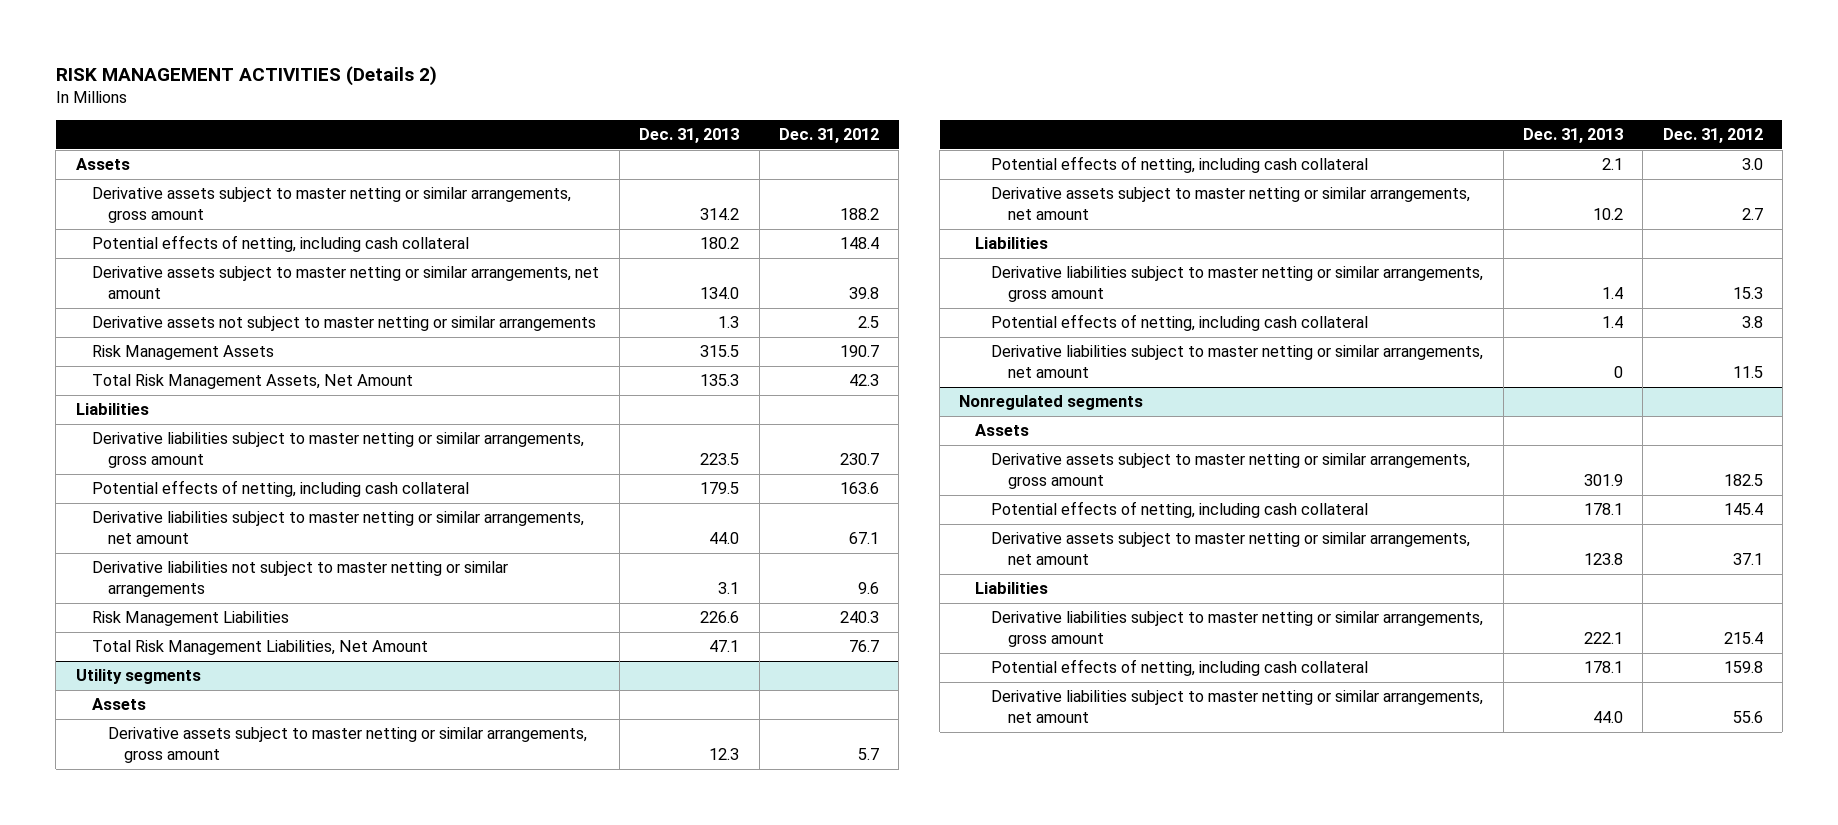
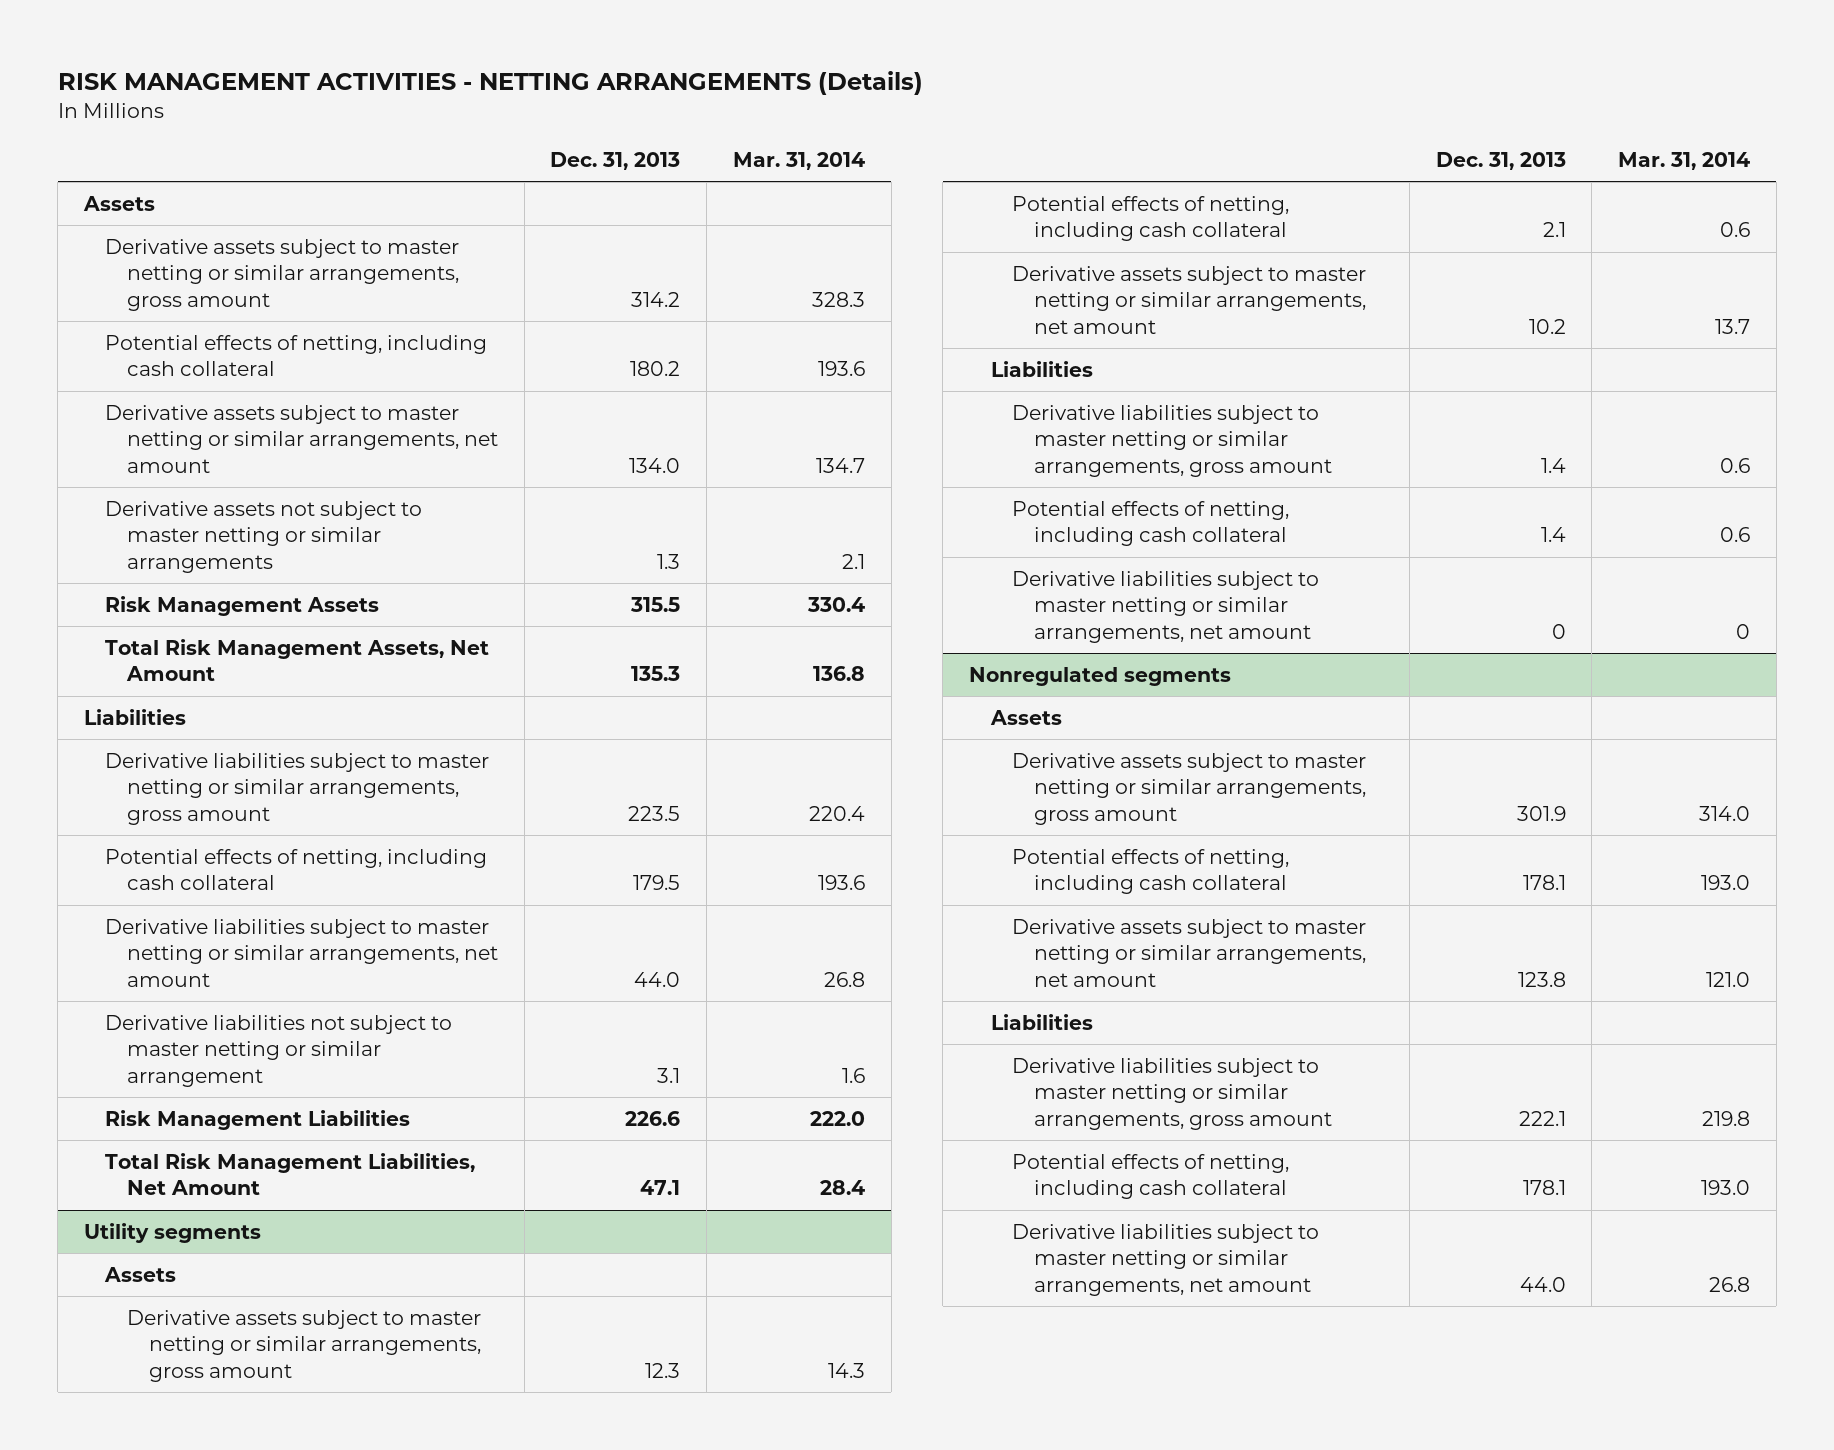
[55,66,437,87] RISK MANAGEMENT ACTIVITIES (Details 2) -> [57,70,923,95] RISK MANAGEMENT ACTIVITIES - NETTING ARRANGEMENTS (Details)
[778,128,879,144] Dec. 31, 2012 -> none
none -> [732,152,865,171] Mar. 31, 2014
[91,561,508,598] Derivative liabilities not subject to master netting or similar arrangements -> [105,1014,453,1088] Derivative liabilities not subject to master netting or similar arrangement

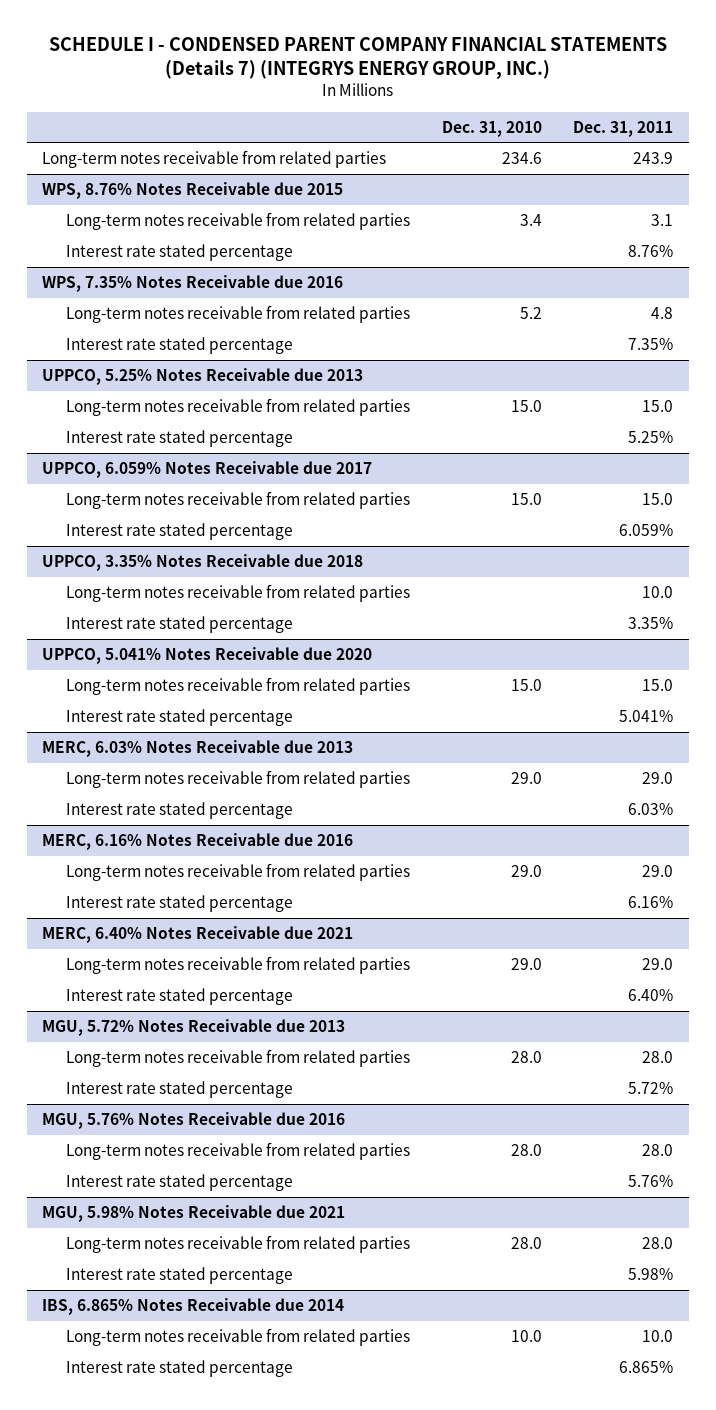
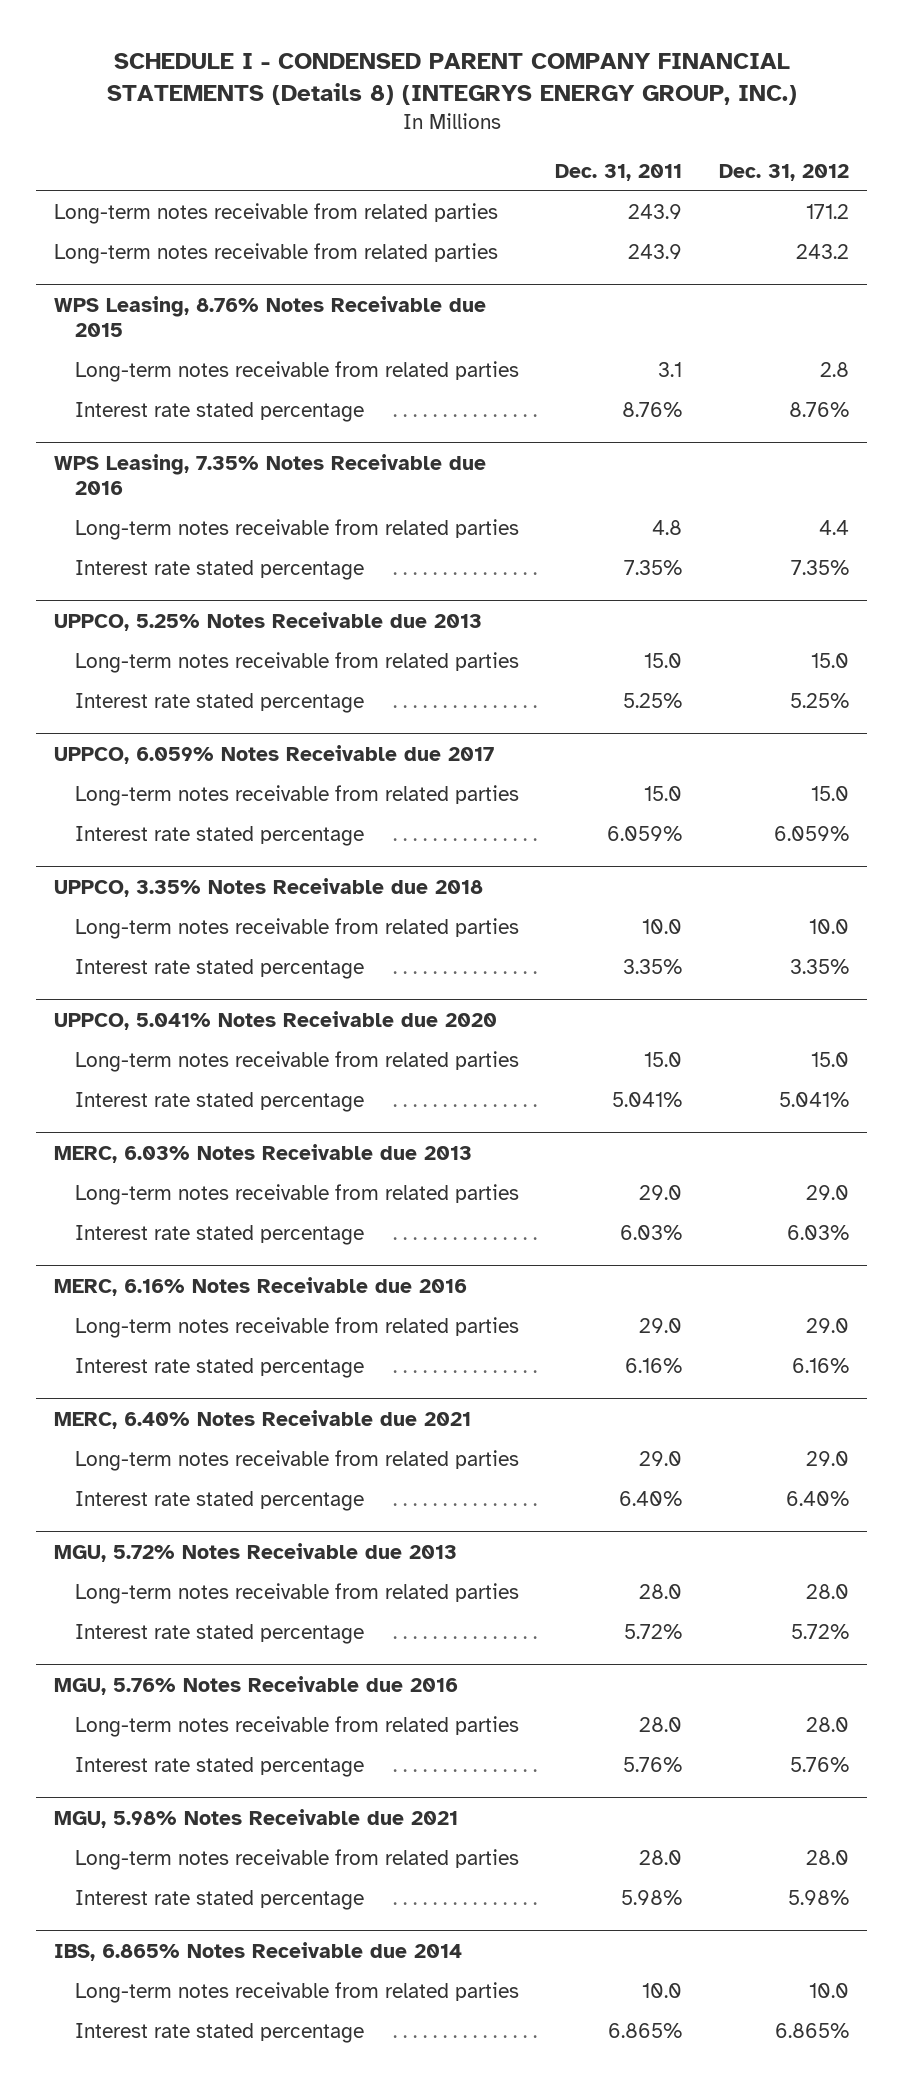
[48,36,667,80] SCHEDULE I - CONDENSED PARENT COMPANY FINANCIAL STATEMENTS (Details 7) (INTEGRYS ENERGY GROUP, INC.) -> [106,52,797,106] SCHEDULE I - CONDENSED PARENT COMPANY FINANCIAL STATEMENTS (Details 8) (INTEGRYS ENERGY GROUP, INC.)
[441,120,542,137] Dec. 31, 2010 -> none
none -> [719,163,850,181] Dec. 31, 2012
none -> [54,243,499,265] Long-term notes receivable from related parties
[42,182,344,200] WPS, 8.76% Notes Receivable due 2015 -> [54,295,487,338] WPS Leasing, 8.76% Notes Receivable due 2015
[42,275,344,293] WPS, 7.35% Notes Receivable due 2016 -> [54,453,487,496] WPS Leasing, 7.35% Notes Receivable due 2016

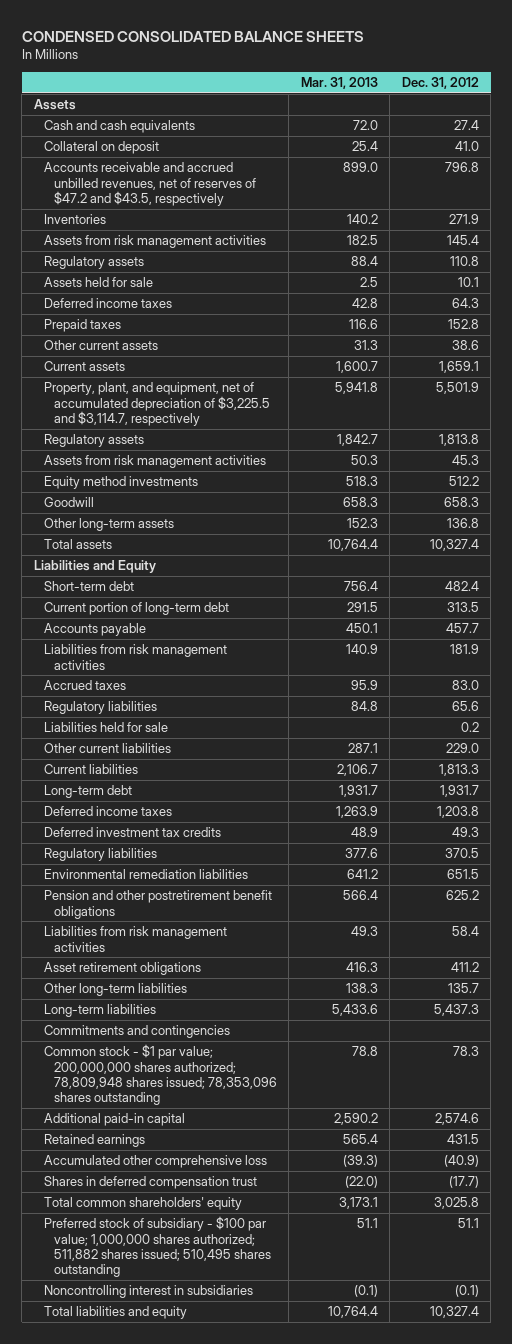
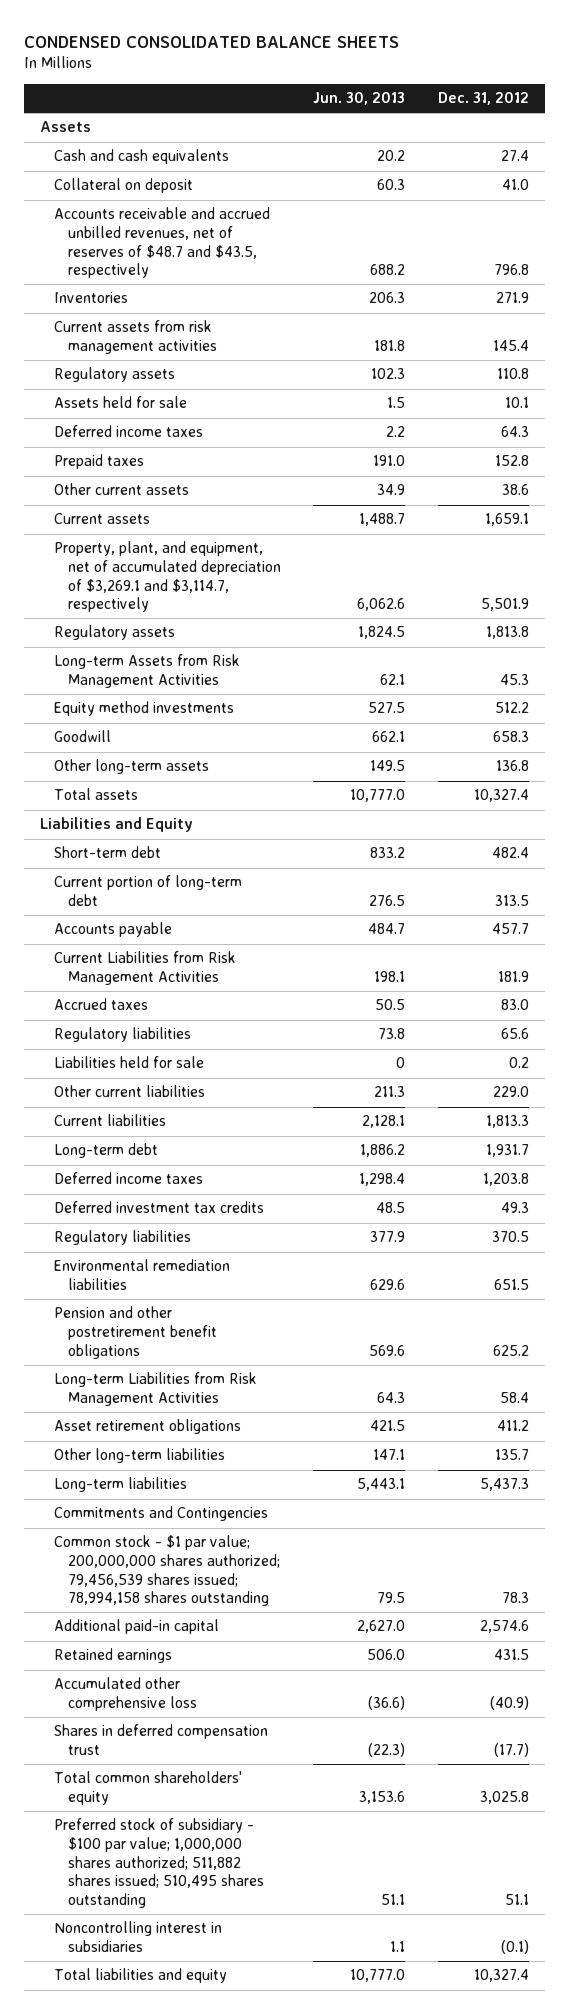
[300,77,378,90] Mar. 31, 2013 -> none
none -> [313,92,406,106] Jun. 30, 2013
[43,162,256,206] Accounts receivable and accrued unbilled revenues, net of reserves of $47.2 and $43.5, respectively -> [53,207,270,279] Accounts receivable and accrued unbilled revenues, net of reserves of $48.7 and $43.5, respectively
[43,235,266,249] Assets from risk management activities -> [53,320,217,355] Current assets from risk management activities
[43,382,270,426] Property, plant, and equipment, net of accumulated depreciation of $3,225.5 and $3,114.7, respectively -> [53,541,281,613] Property, plant, and equipment, net of accumulated depreciation of $3,269.1 and $3,114.7, respectively
[43,455,266,469] Assets from risk management activities -> [53,654,240,689] Long-term Assets from Risk Management Activities
[43,644,227,670] Liabilities from risk management activities -> [53,951,236,986] Current Liabilities from Risk Management Activities
[43,926,227,952] Liabilities from risk management activities -> [53,1372,257,1407] Long-term Liabilities from Risk Management Activities
[43,1025,230,1039] Commitments and contingencies -> [53,1506,268,1522] Commitments and Contingencies
[43,1044,277,1106] Common stock - $1 par value; 200,000,000 shares authorized; 78,809,948 shares issued; 78,353,096 shares outstanding -> [53,1535,280,1607] Common stock - $1 par value; 200,000,000 shares authorized; 79,456,539 shares issued; 78,994,158 shares outstanding

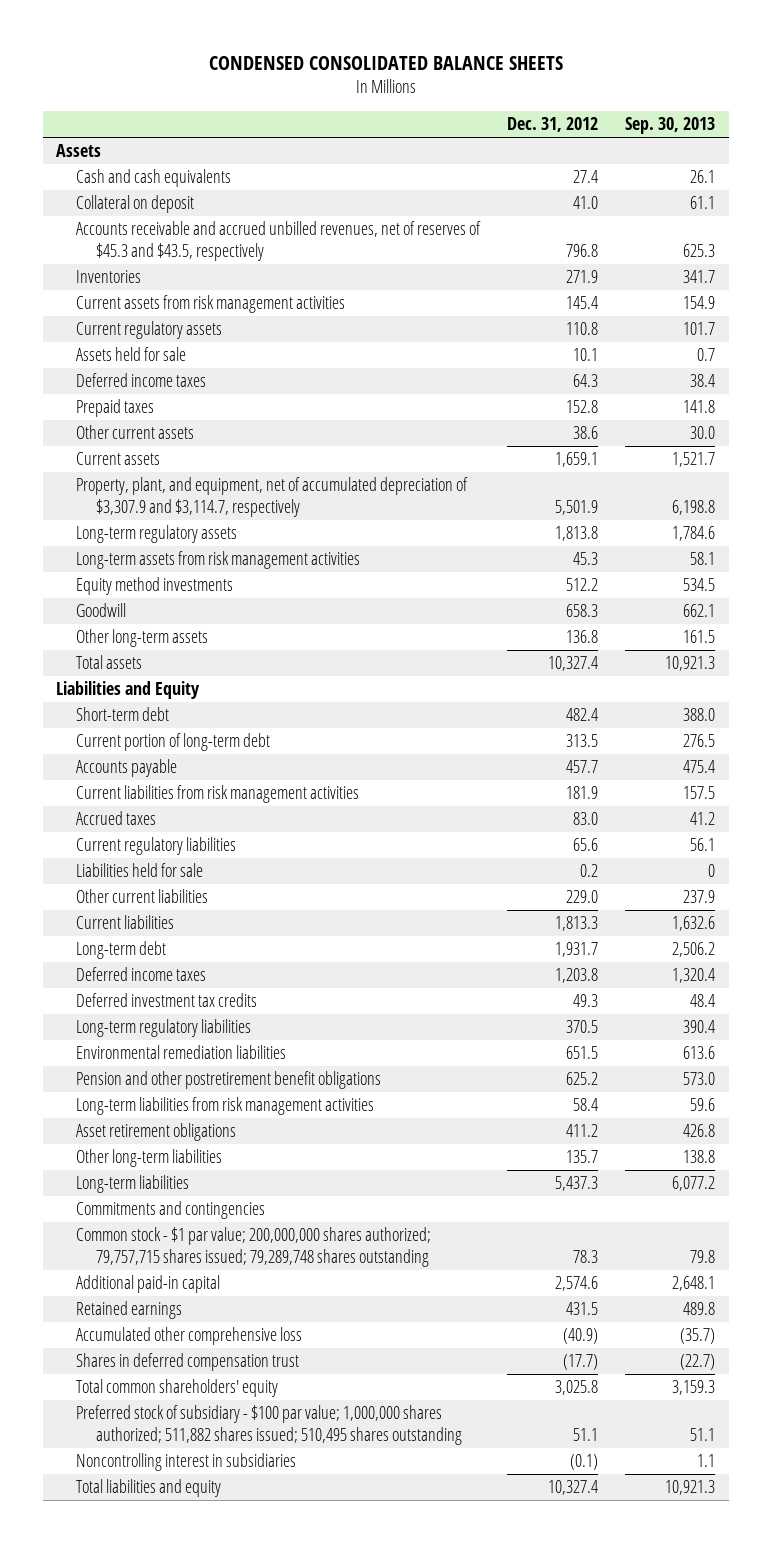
[313,92,406,106] Jun. 30, 2013 -> none
none -> [625,117,716,135] Sep. 30, 2013
[53,207,270,279] Accounts receivable and accrued unbilled revenues, net of reserves of $48.7 and $43.5, respectively -> [75,221,481,262] Accounts receivable and accrued unbilled revenues, net of reserves of $45.3 and $43.5, respectively
[53,367,175,383] Regulatory assets -> [75,321,222,340] Current regulatory assets
[53,541,281,613] Property, plant, and equipment, net of accumulated depreciation of $3,269.1 and $3,114.7, respectively -> [75,477,468,518] Property, plant, and equipment, net of accumulated depreciation of $3,307.9 and $3,114.7, respectively
[53,625,175,641] Regulatory assets -> [75,525,237,544] Long-term regulatory assets
[53,654,240,689] Long-term Assets from Risk Management Activities -> [75,551,360,570] Long-term assets from risk management activities
[53,951,236,986] Current Liabilities from Risk Management Activities -> [75,785,359,804] Current liabilities from risk management activities
[53,1027,191,1043] Regulatory liabilities -> [75,837,236,856] Current regulatory liabilities
[53,1230,191,1246] Regulatory liabilities -> [75,1019,251,1038] Long-term regulatory liabilities
[53,1372,257,1407] Long-term Liabilities from Risk Management Activities -> [75,1097,374,1116] Long-term liabilities from risk management activities
[53,1506,268,1522] Commitments and Contingencies -> [75,1201,265,1220] Commitments and contingencies
[53,1535,280,1607] Common stock - $1 par value; 200,000,000 shares authorized; 79,456,539 shares issued; 78,994,158 shares outstanding -> [75,1227,431,1268] Common stock - $1 par value; 200,000,000 shares authorized; 79,757,715 shares issued; 79,289,748 shares outstanding

